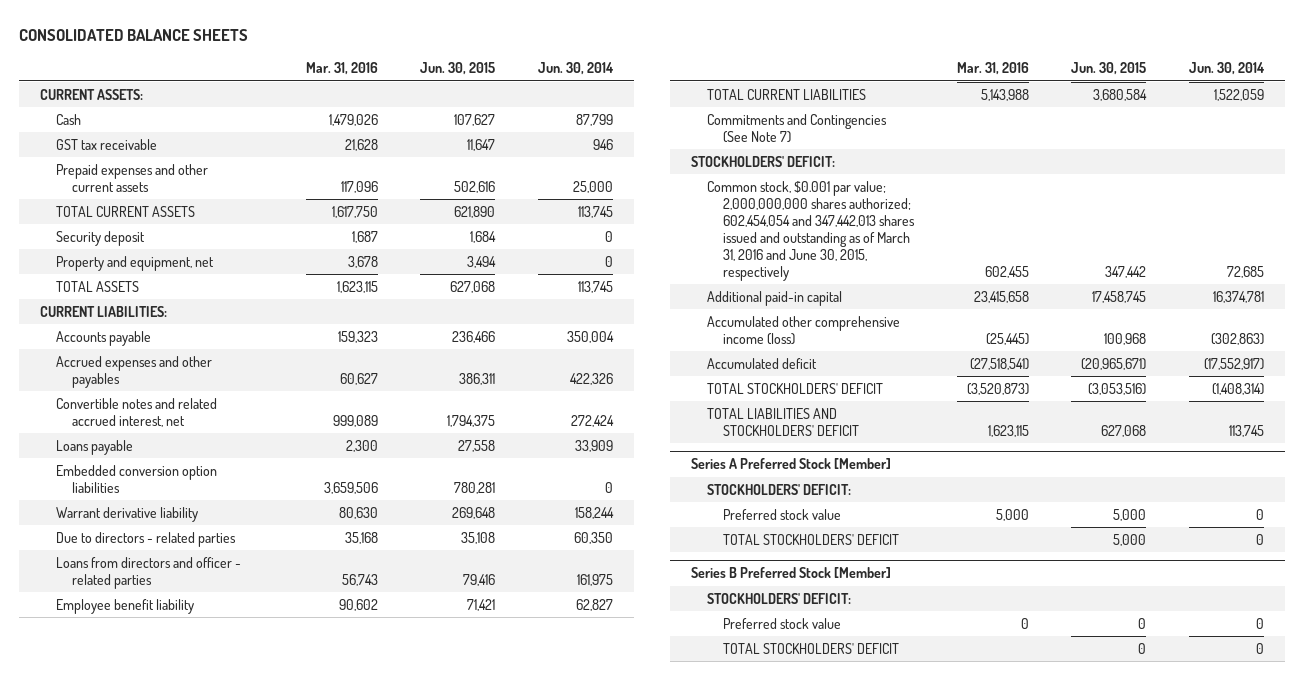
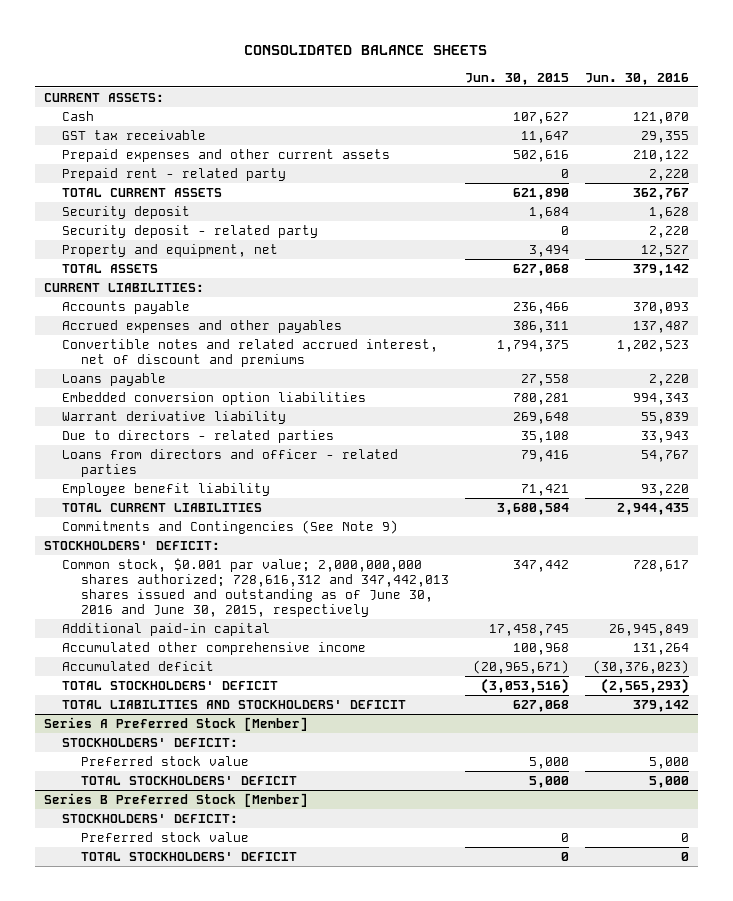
[305,62,378,76] Mar. 31, 2016 -> none
[538,62,615,76] Jun. 30, 2014 -> none
none -> [585,72,690,85] Jun. 30, 2016
none -> [62,167,287,181] Prepaid rent - related party
none -> [62,224,319,238] Security deposit - related party
[56,397,218,427] Convertible notes and related accrued interest, net -> [62,338,439,367] Convertible notes and related accrued interest, net of discount and premiums
[707,113,888,143] Commitments and Contingencies (See Note 7) -> [62,519,399,534] Commitments and Contingencies (See Note 9)
[707,180,916,281] Common stock, $0.001 par value; 2,000,000,000 shares authorized; 602,454,054 and 347,442,013 shares issued and outstanding as of March 31, 2016 and June 30, 2015, respectively -> [62,557,449,618] Common stock, $0.001 par value; 2,000,000,000 shares authorized; 728,616,312 and 347,442,013 shares issued and outstanding as of June 30, 2016 and June 30, 2015, respectively
[707,315,901,345] Accumulated other comprehensive income (loss) -> [62,641,367,655] Accumulated other comprehensive income

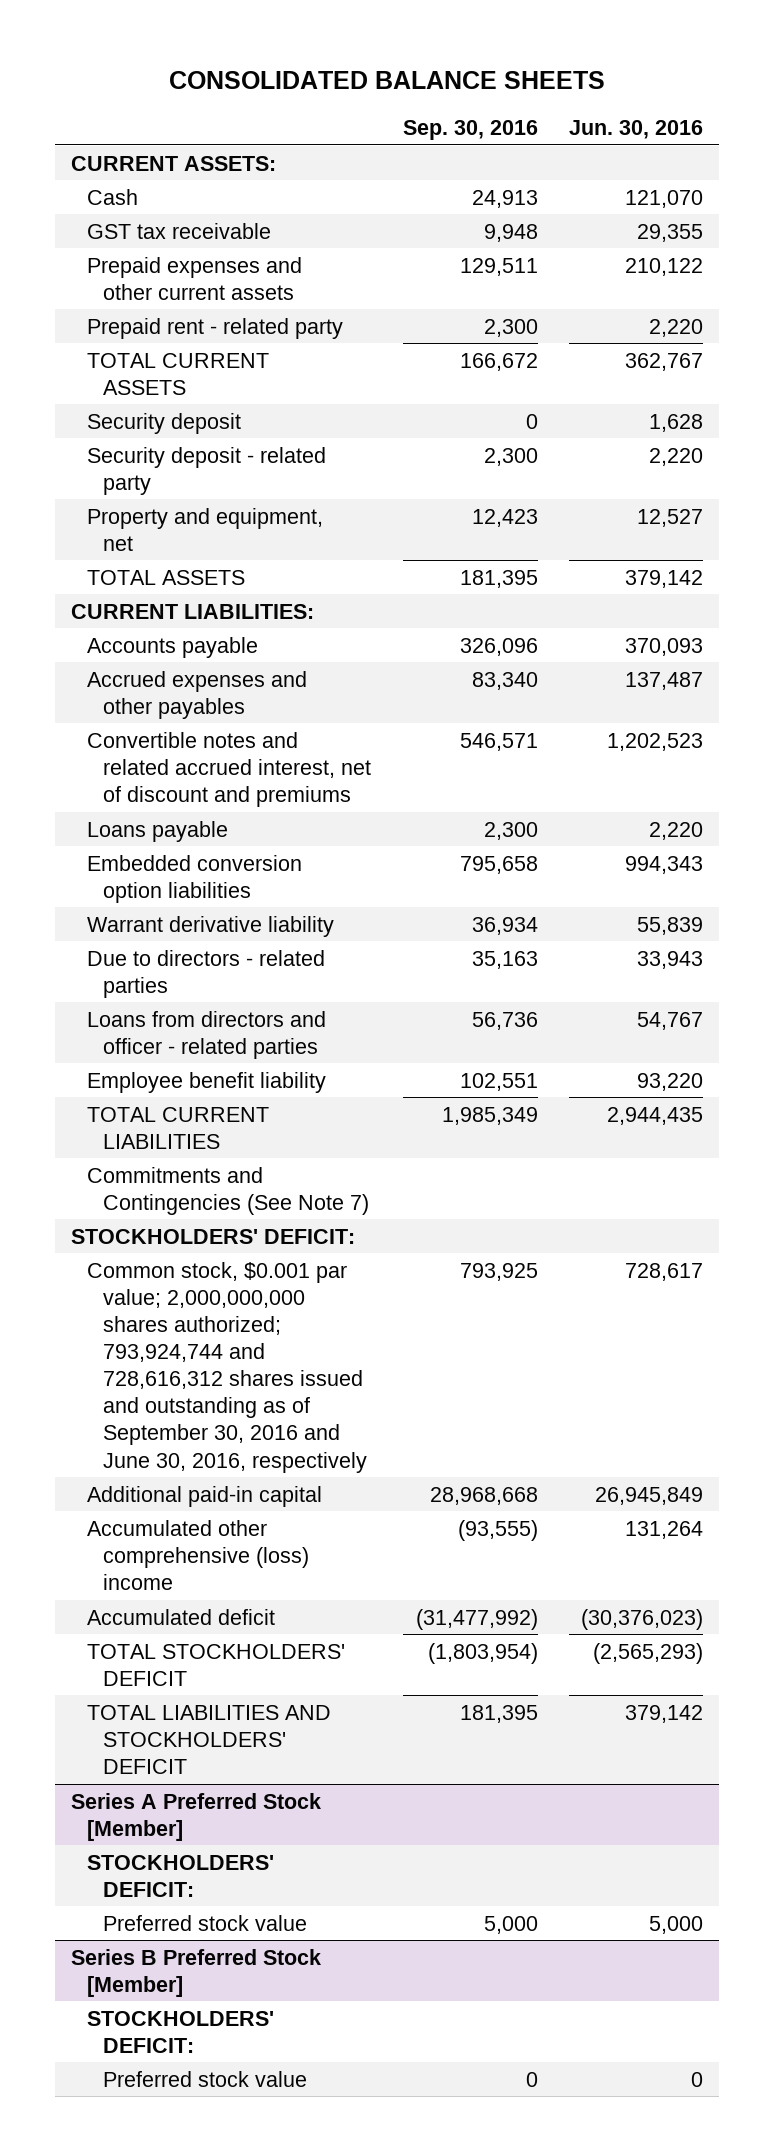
[465,72,570,85] Jun. 30, 2015 -> none
none -> [402,120,538,141] Sep. 30, 2016
[62,519,399,534] Commitments and Contingencies (See Note 9) -> [87,1166,370,1215] Commitments and Contingencies (See Note 7)
[62,557,449,618] Common stock, $0.001 par value; 2,000,000,000 shares authorized; 728,616,312 and 347,442,013 shares issued and outstanding as of June 30, 2016 and June 30, 2015, respectively -> [87,1261,368,1473] Common stock, $0.001 par value; 2,000,000,000 shares authorized; 793,924,744 and 728,616,312 shares issued and outstanding as of September 30, 2016 and June 30, 2016, respectively
[62,641,367,655] Accumulated other comprehensive income -> [87,1519,310,1590] Accumulated other comprehensive (loss) income
[80,775,297,785] TOTAL STOCKHOLDERS' DEFICIT -> none
[80,851,297,861] TOTAL STOCKHOLDERS' DEFICIT -> none

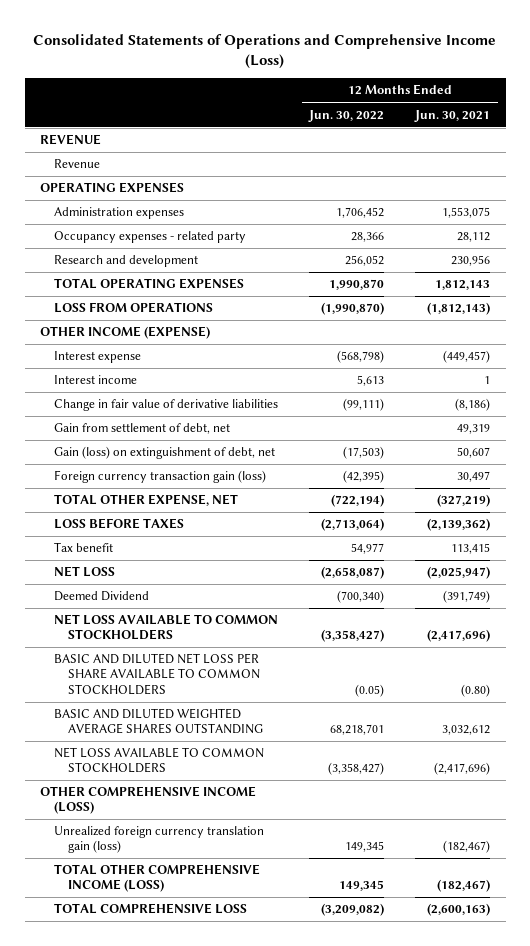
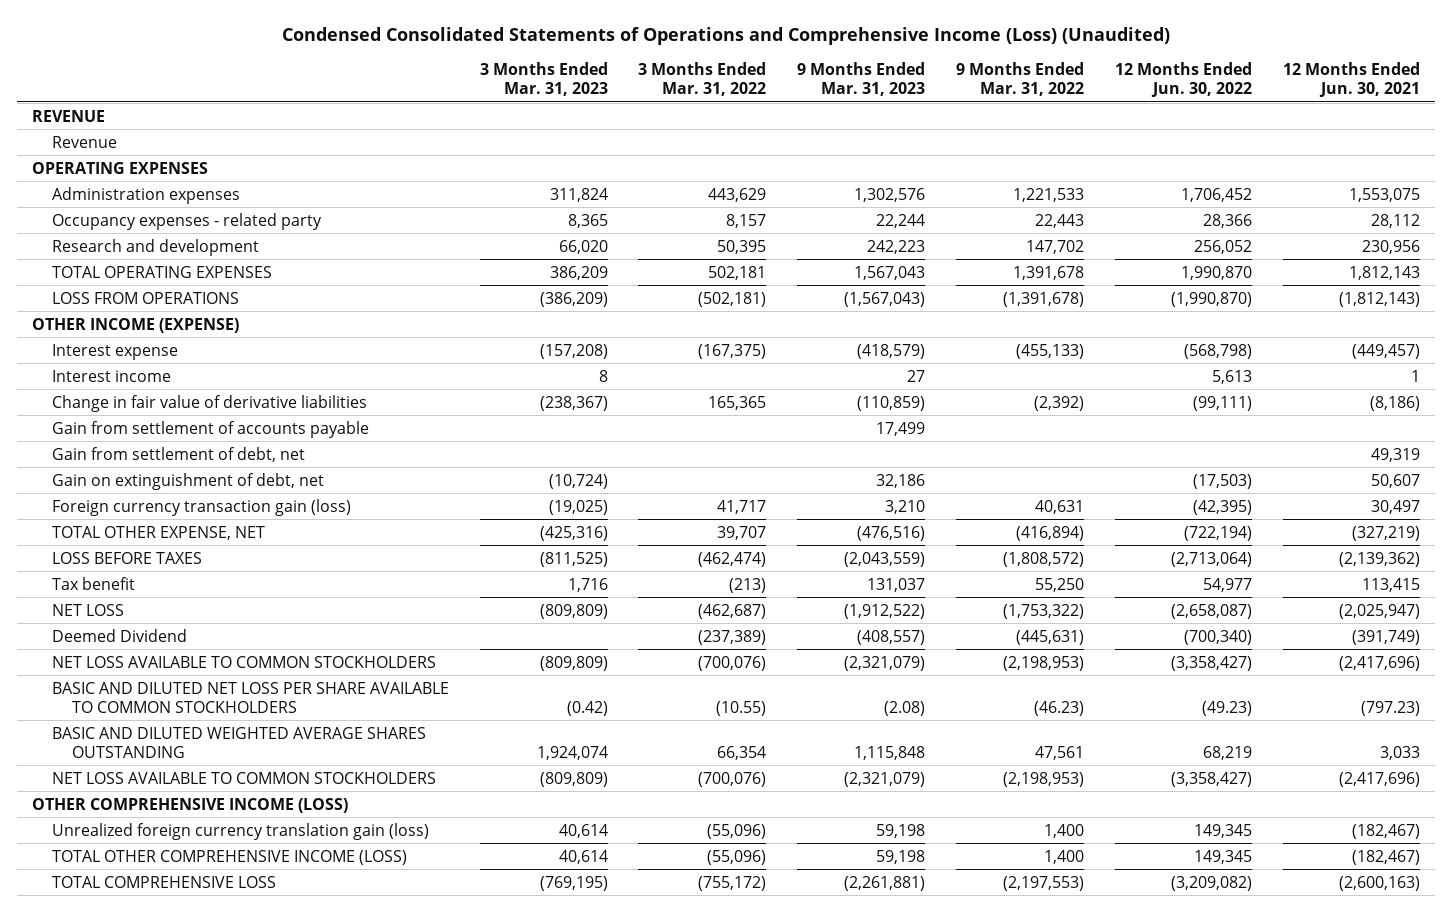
[33,33,497,69] Consolidated Statements of Operations and Comprehensive Income (Loss) -> [281,26,1170,45] Condensed Consolidated Statements of Operations and Comprehensive Income (Loss) (Unaudited)
none -> [479,62,608,97] 3 Months Ended Mar. 31, 2023
none -> [638,62,767,97] 3 Months Ended Mar. 31, 2022
none -> [797,62,926,97] 9 Months Ended Mar. 31, 2023
none -> [956,62,1085,97] 9 Months Ended Mar. 31, 2022
none -> [51,420,369,438] Gain from settlement of accounts payable
[54,446,276,460] Gain (loss) on extinguishment of debt, net -> [51,472,324,490] Gain on extinguishment of debt, net
[355,683,385,697] (0.05) -> [1201,700,1252,716] (49.23)
[461,683,491,697] (0.80) -> [1360,700,1420,716] (797.23)
[330,724,385,736] 68,218,701 -> [1202,745,1252,760] 68,219
[442,725,491,736] 3,032,612 -> [1379,745,1420,760] 3,033

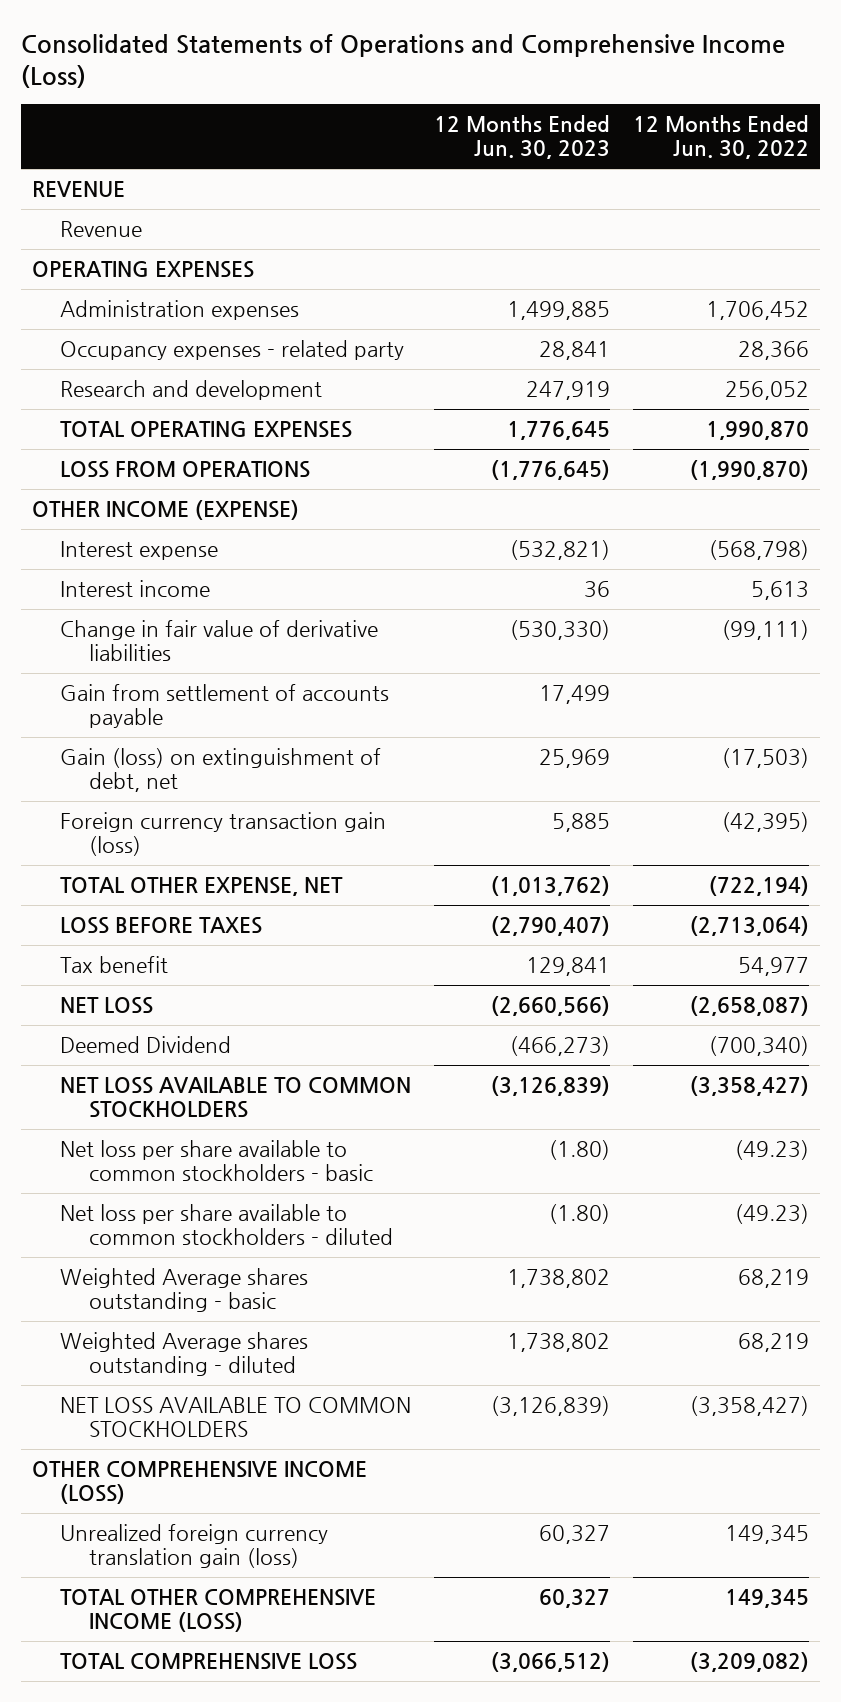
[281,26,1170,45] Condensed Consolidated Statements of Operations and Comprehensive Income (Loss) (Unaudited) -> [20,34,785,89] Consolidated Statements of Operations and Comprehensive Income (Loss)
[479,62,608,97] 3 Months Ended Mar. 31, 2023 -> none
[638,62,767,97] 3 Months Ended Mar. 31, 2022 -> none
[797,62,926,97] 9 Months Ended Mar. 31, 2023 -> none
[956,62,1085,97] 9 Months Ended Mar. 31, 2022 -> none
[1282,62,1420,98] 12 Months Ended Jun. 30, 2021 -> none
none -> [434,115,611,160] 12 Months Ended Jun. 30, 2023
[51,446,305,462] Gain from settlement of debt, net -> none
[51,472,324,490] Gain on extinguishment of debt, net -> [60,748,382,792] Gain (loss) on extinguishment of debt, net
[51,681,449,713] BASIC AND DILUTED NET LOSS PER SHARE AVAILABLE TO COMMON STOCKHOLDERS -> [60,1140,373,1181] Net loss per share available to common stockholders - basic
none -> [60,1204,393,1245] Net loss per share available to common stockholders - diluted
[51,726,426,758] BASIC AND DILUTED WEIGHTED AVERAGE SHARES OUTSTANDING -> [60,1268,309,1312] Weighted Average shares outstanding - basic
none -> [60,1332,309,1376] Weighted Average shares outstanding - diluted

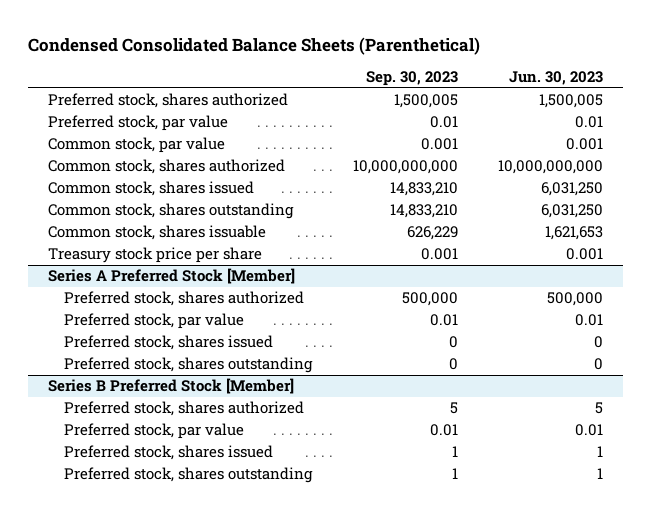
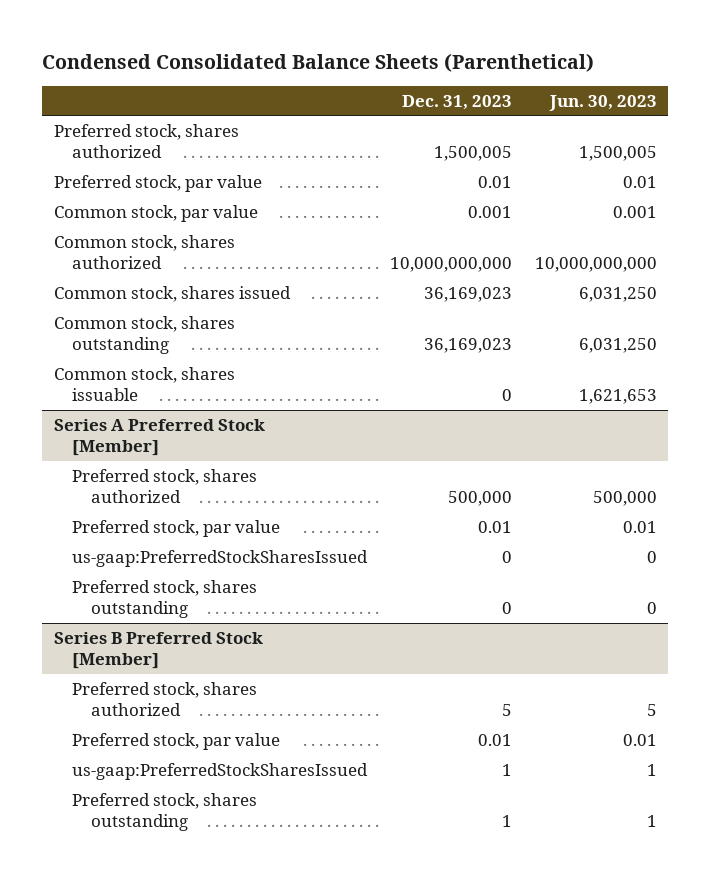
[365,71,458,87] Sep. 30, 2023 -> none
none -> [401,94,512,110] Dec. 31, 2023
[48,247,263,264] Treasury stock price per share -> none
[64,335,274,351] Preferred stock, shares issued -> [72,550,369,568] us-gaap:PreferredStockSharesIssued
[64,445,274,461] Preferred stock, shares issued -> [72,763,369,781] us-gaap:PreferredStockSharesIssued

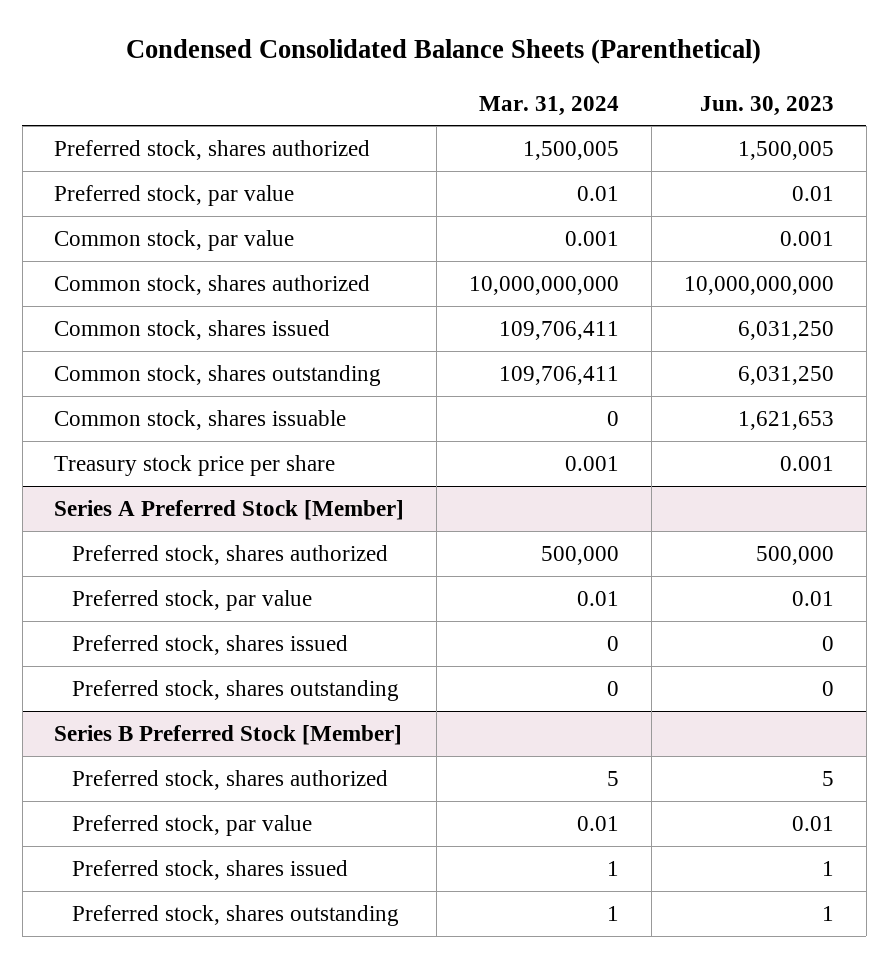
[401,94,512,110] Dec. 31, 2023 -> none
none -> [479,95,620,116] Mar. 31, 2024
none -> [54,454,336,476] Treasury stock price per share
[72,550,369,568] us-gaap:PreferredStockSharesIssued -> [71,634,348,655] Preferred stock, shares issued
[72,763,369,781] us-gaap:PreferredStockSharesIssued -> [71,859,348,880] Preferred stock, shares issued

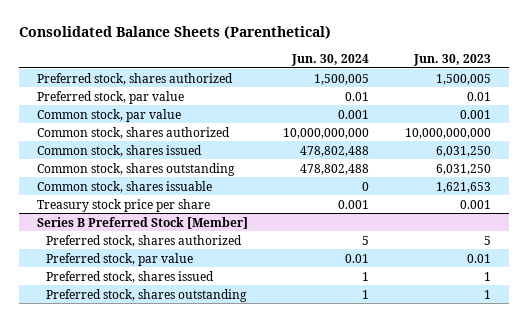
[126,38,762,64] Condensed Consolidated Balance Sheets (Parenthetical) -> [18,26,331,40] Consolidated Balance Sheets (Parenthetical)
[479,95,620,116] Mar. 31, 2024 -> none
none -> [291,53,370,66] Jun. 30, 2024
[54,499,405,520] Series A Preferred Stock [Member] -> none
[71,544,388,565] Preferred stock, shares authorized -> none
[71,589,312,611] Preferred stock, par value -> none
[71,634,348,655] Preferred stock, shares issued -> none
[71,679,399,701] Preferred stock, shares outstanding -> none

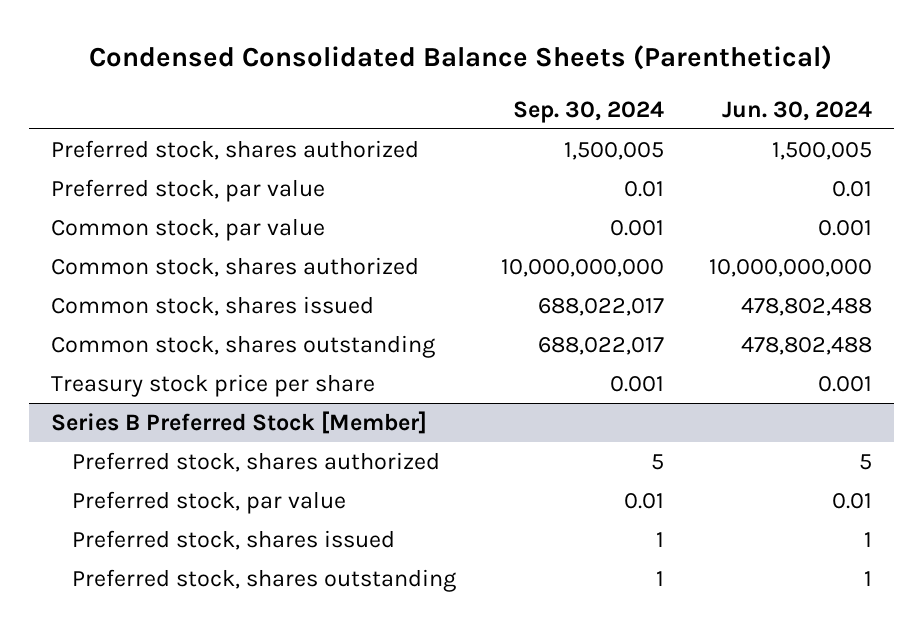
[18,26,331,40] Consolidated Balance Sheets (Parenthetical) -> [89,44,833,70] Condensed Consolidated Balance Sheets (Parenthetical)
[413,53,492,66] Jun. 30, 2023 -> none
none -> [512,100,664,123] Sep. 30, 2024
[36,180,212,193] Common stock, shares issuable -> none

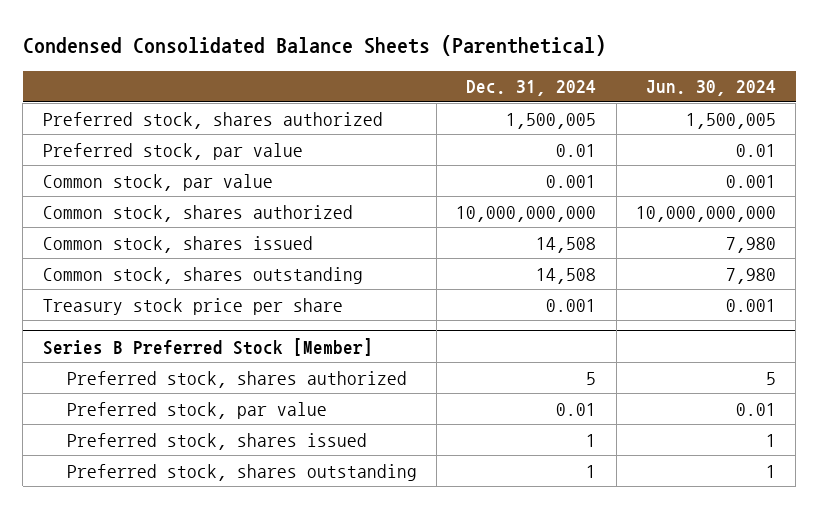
[512,100,664,123] Sep. 30, 2024 -> none
none -> [466,80,597,97] Dec. 31, 2024
[740,298,872,317] 478,802,488 -> [725,236,776,253] 7,980
[740,337,872,356] 478,802,488 -> [725,267,776,284] 7,980

